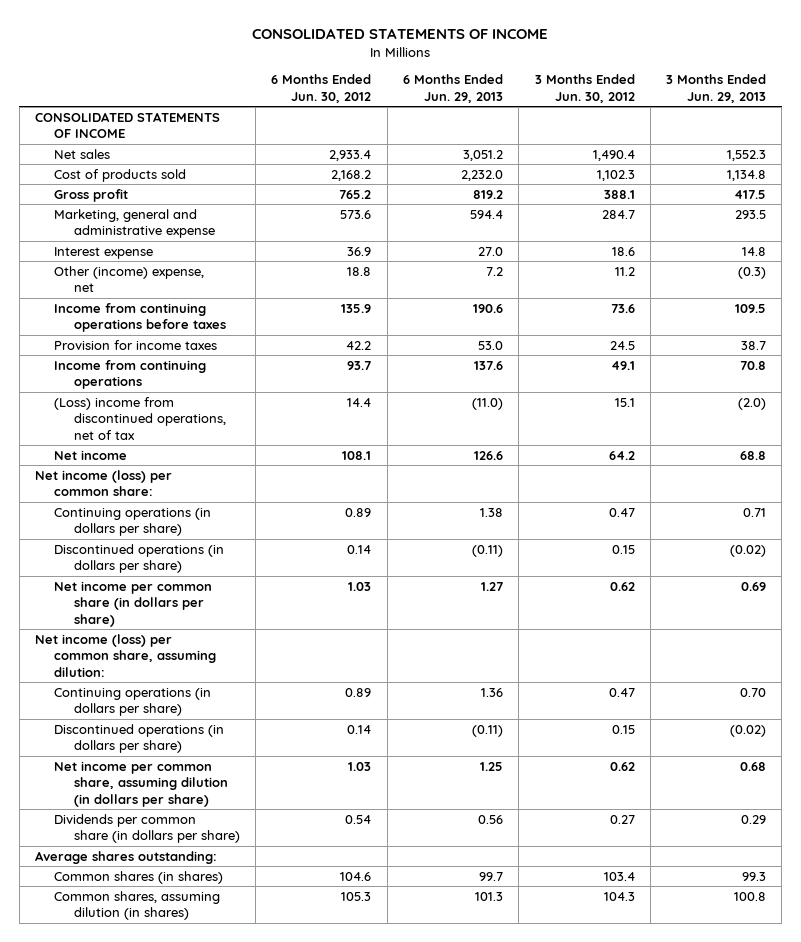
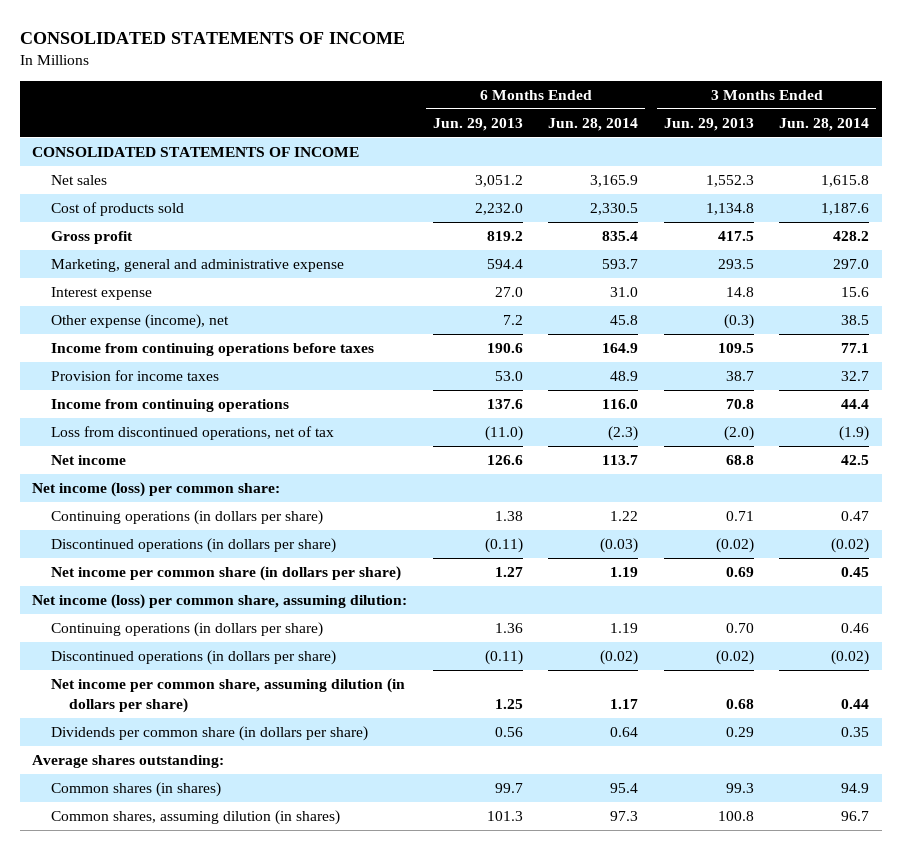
[271,74,372,103] 6 Months Ended Jun. 30, 2012 -> none
[534,74,635,103] 3 Months Ended Jun. 30, 2012 -> none
none -> [548,117,639,131] Jun. 28, 2014
none -> [779,117,870,131] Jun. 28, 2014
[54,265,205,293] Other (income) expense, net -> [50,314,229,330] Other expense (income), net
[54,396,226,440] (Loss) income from discontinued operations, net of tax -> [50,426,334,441] Loss from discontinued operations, net of tax

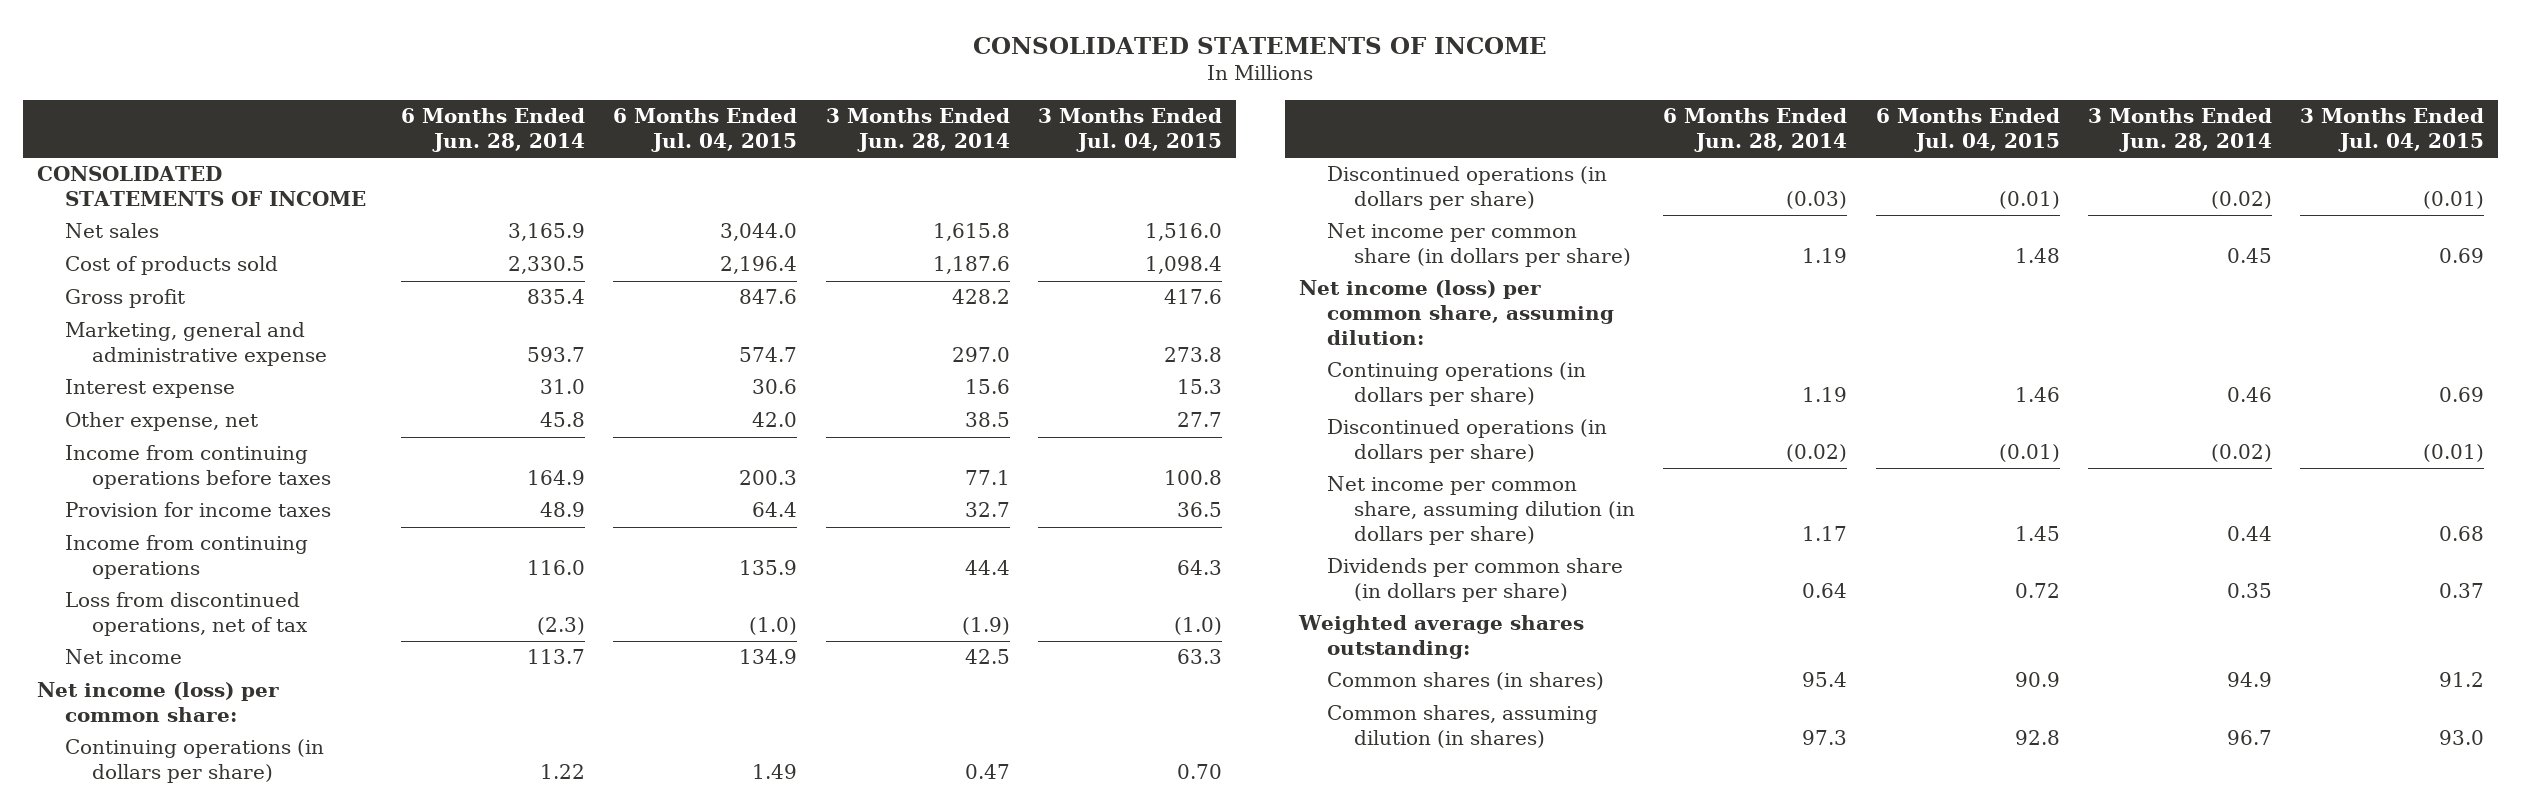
[432,117,523,131] Jun. 29, 2013 -> none
[663,117,754,131] Jun. 29, 2013 -> none
none -> [613,108,798,153] 6 Months Ended Jul. 04, 2015
none -> [1037,108,1222,153] 3 Months Ended Jul. 04, 2015
[50,314,229,330] Other expense (income), net -> [64,412,258,432] Other expense, net
[32,755,225,769] Average shares outstanding: -> [1298,615,1585,660] Weighted average shares outstanding:

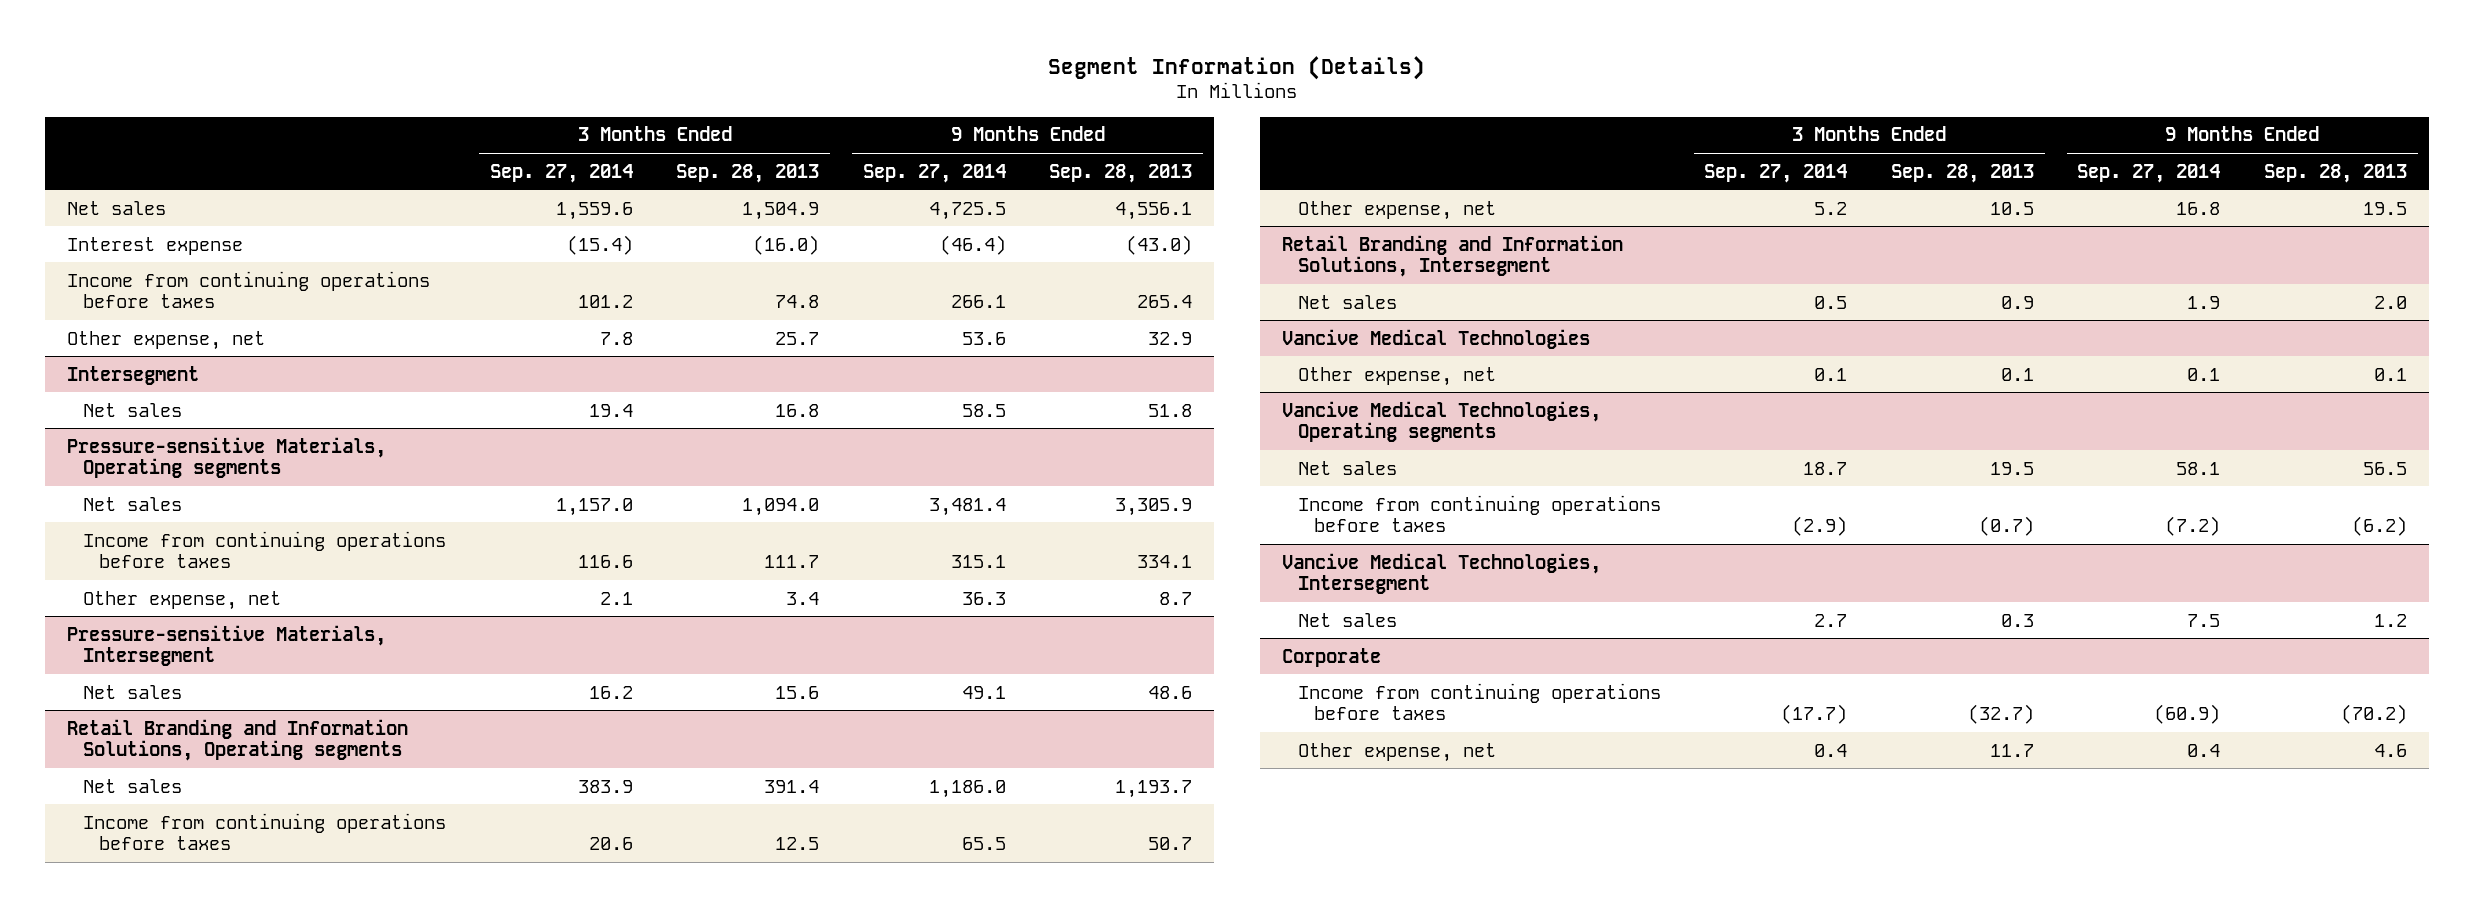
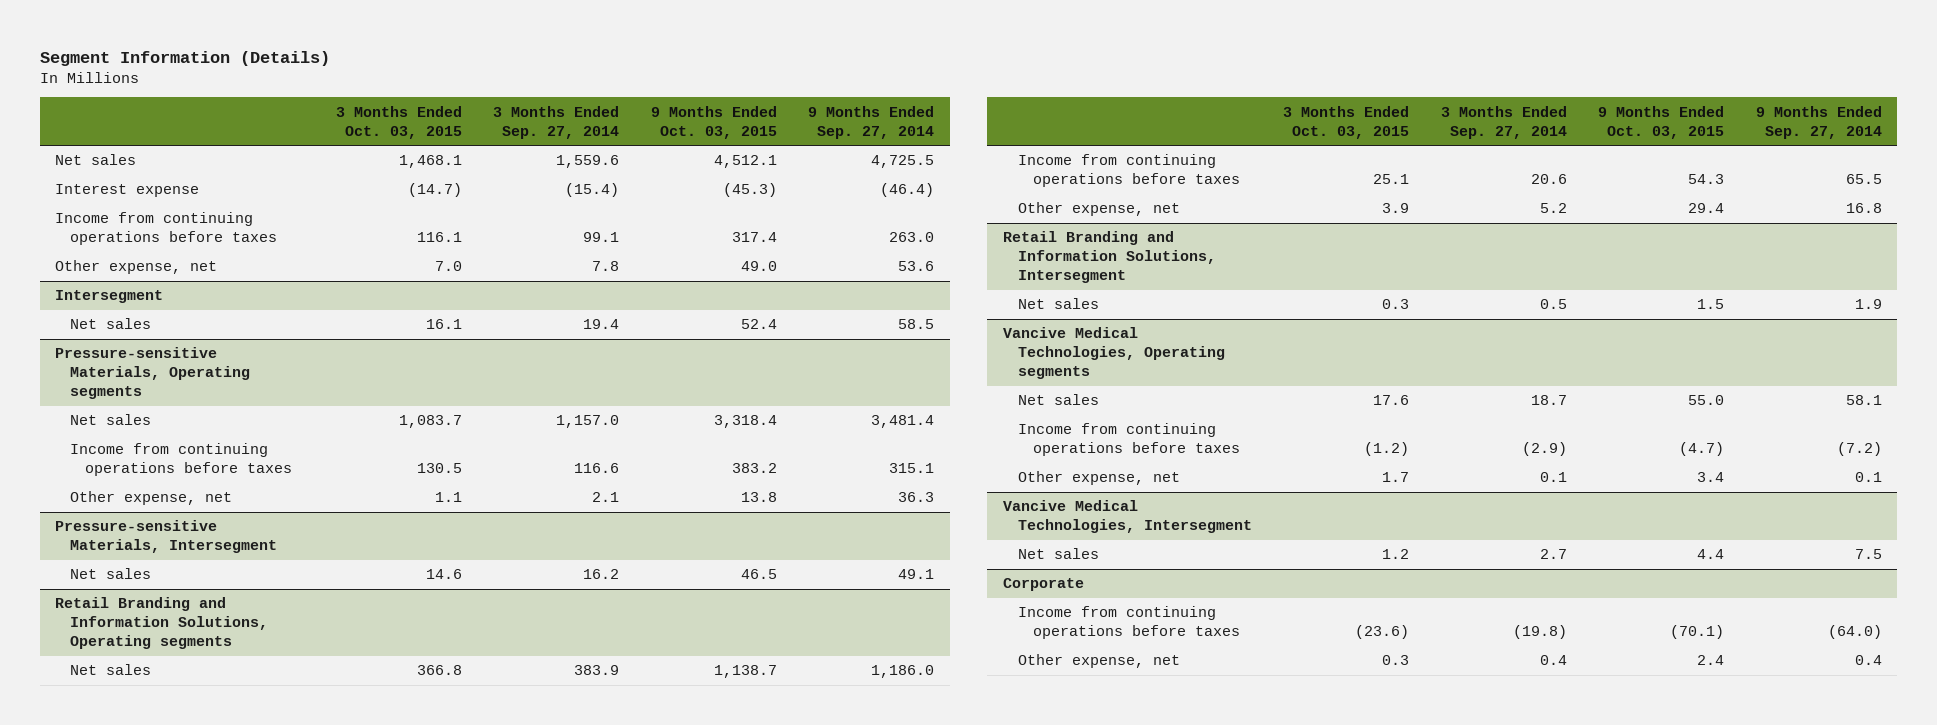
[676,163,820,183] Sep. 28, 2013 -> none
[1049,163,1193,183] Sep. 28, 2013 -> none
none -> [335,105,462,139] 3 Months Ended Oct. 03, 2015
none -> [650,105,777,139] 9 Months Ended Oct. 03, 2015
[577,295,633,309] 101.2 -> [583,232,620,243] 99.1
[950,295,1006,309] 266.1 -> [889,232,935,243] 263.0
[1281,328,1590,349] Vancive Medical Technologies -> none
[1297,366,1496,386] Other expense, net -> none
none -> [1017,471,1180,486] Other expense, net
[1781,704,1848,725] (17.7) -> [1512,625,1567,640] (19.8)
[2154,704,2221,725] (60.9) -> [1827,625,1882,640] (64.0)

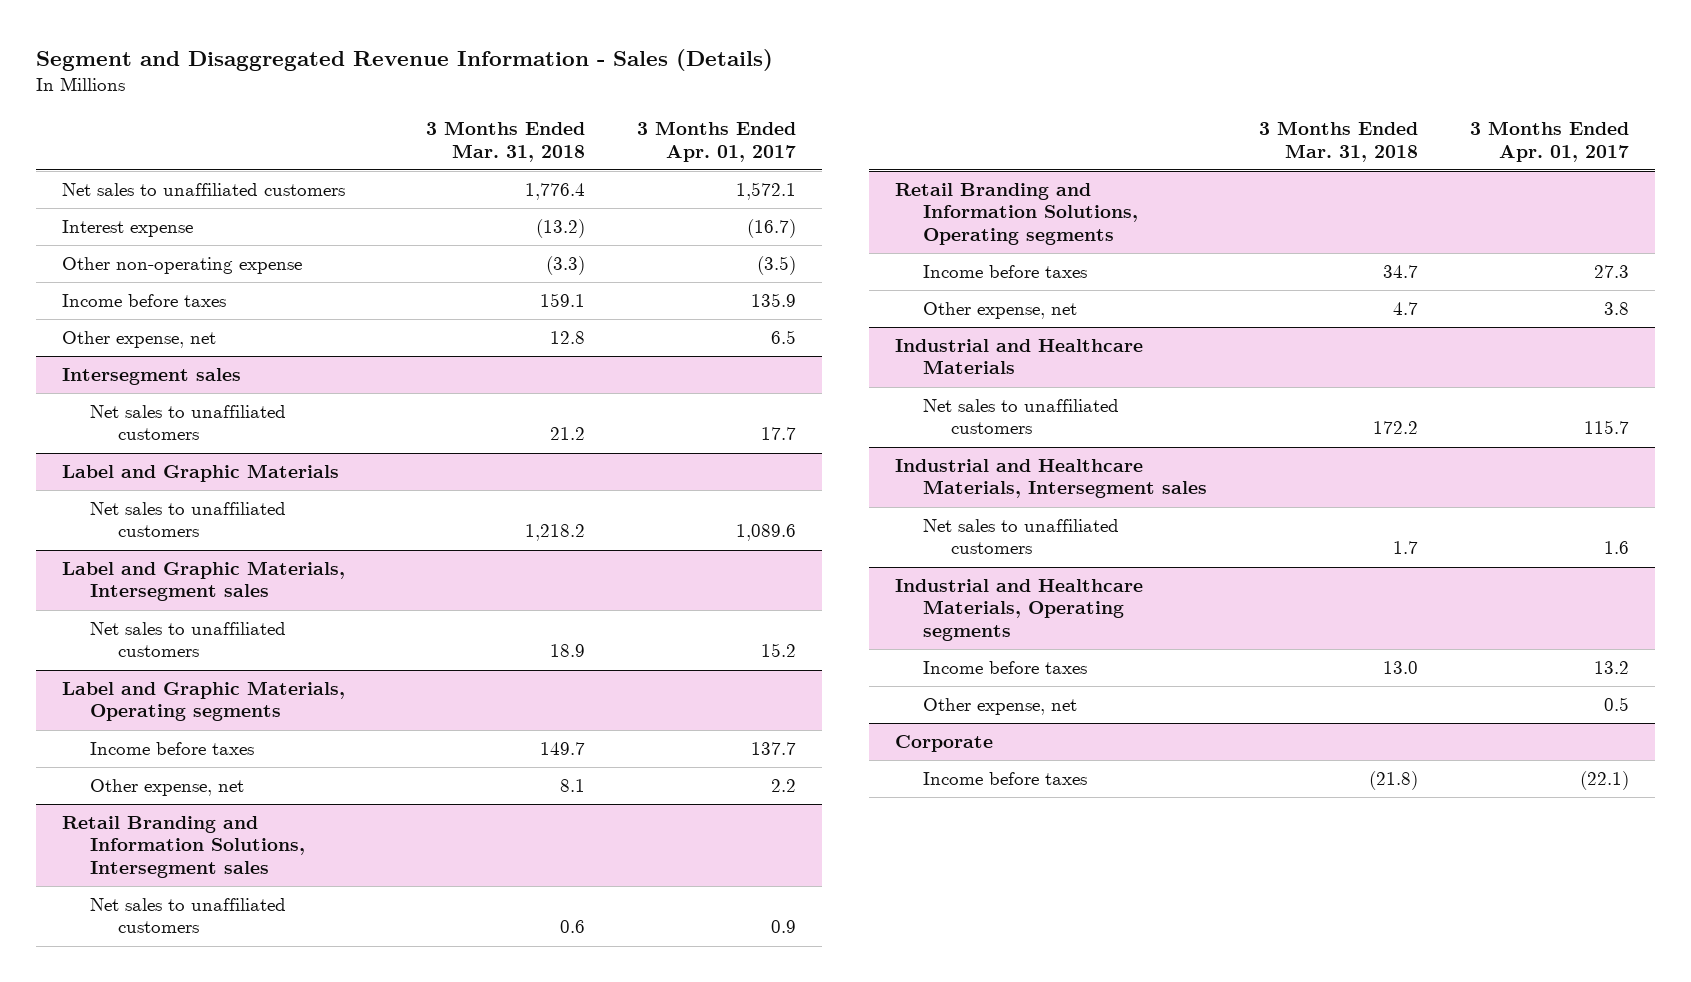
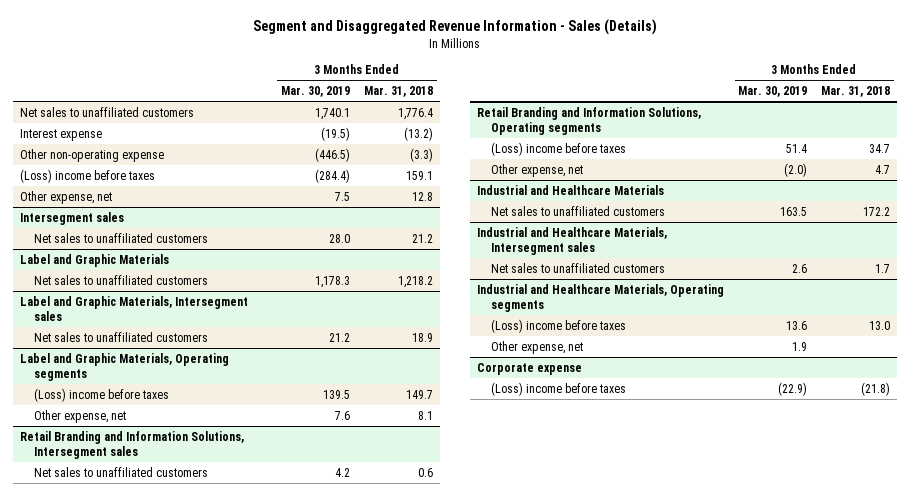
[637,121,797,162] 3 Months Ended Apr. 01, 2017 -> none
none -> [280,86,350,98] Mar. 30, 2019
[62,294,227,308] Income before taxes -> [19,168,155,183] (Loss) income before taxes
[90,742,255,756] Income before taxes -> [34,387,170,402] (Loss) income before taxes
[922,265,1087,279] Income before taxes -> [491,141,627,156] (Loss) income before taxes
[922,661,1087,675] Income before taxes -> [491,318,627,333] (Loss) income before taxes
[895,735,994,753] Corporate -> [477,362,583,375] Corporate expense
[922,772,1087,786] Income before taxes -> [491,381,627,396] (Loss) income before taxes

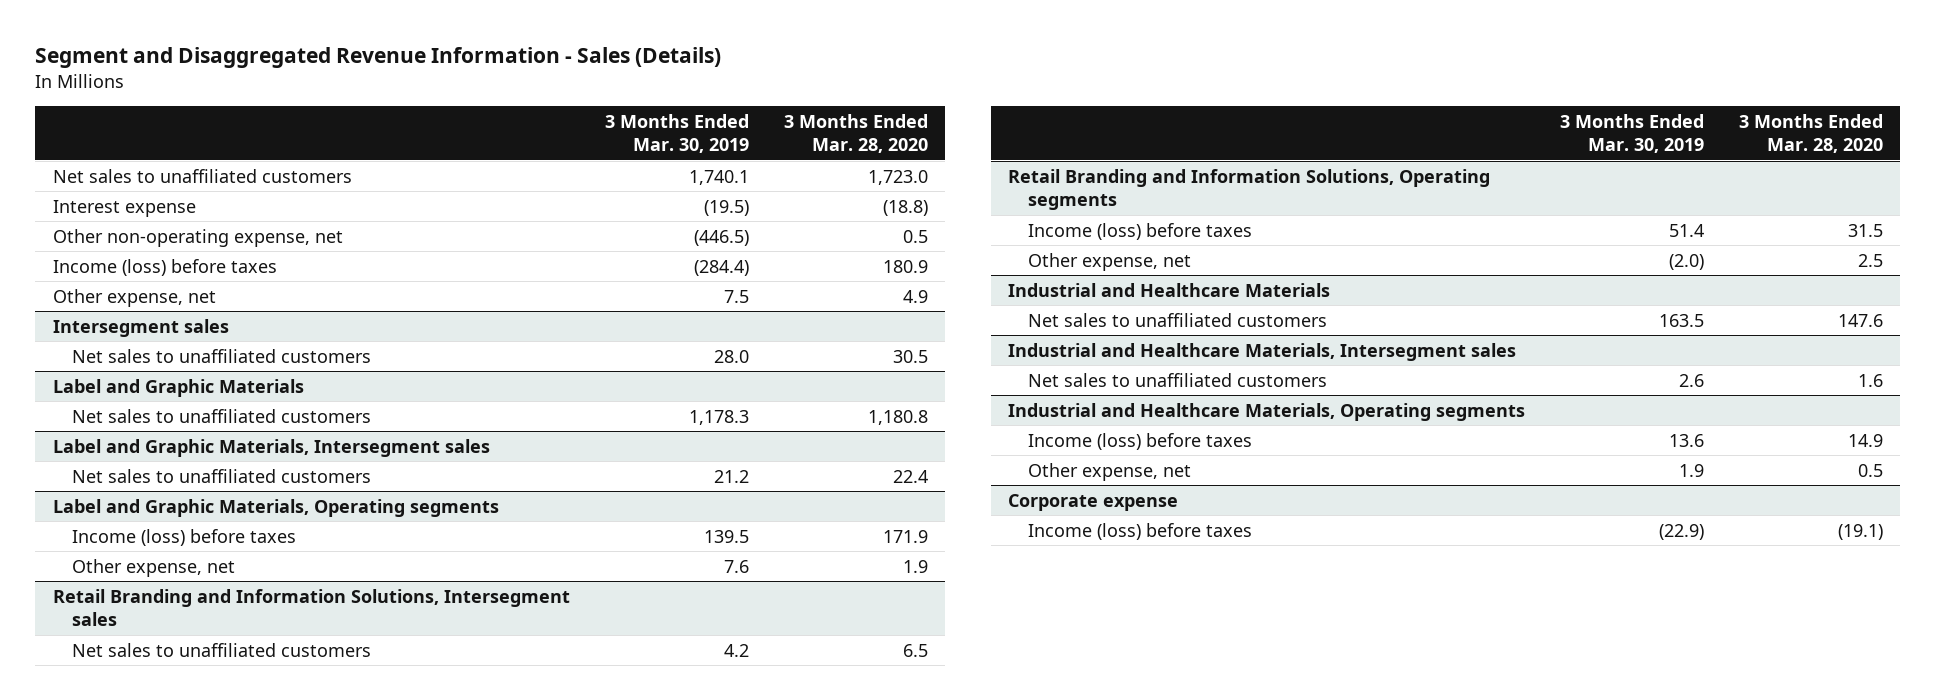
[364,86,434,98] Mar. 31, 2018 -> none
none -> [783,113,928,154] 3 Months Ended Mar. 28, 2020
[19,148,164,162] Other non-operating expense -> [52,228,343,247] Other non-operating expense, net
[19,168,155,183] (Loss) income before taxes -> [52,258,277,276] Income (loss) before taxes
[34,387,170,402] (Loss) income before taxes -> [72,528,297,546] Income (loss) before taxes
[491,141,627,156] (Loss) income before taxes -> [1027,222,1252,240] Income (loss) before taxes
[491,318,627,333] (Loss) income before taxes -> [1027,432,1252,450] Income (loss) before taxes
[491,381,627,396] (Loss) income before taxes -> [1027,522,1252,540] Income (loss) before taxes

